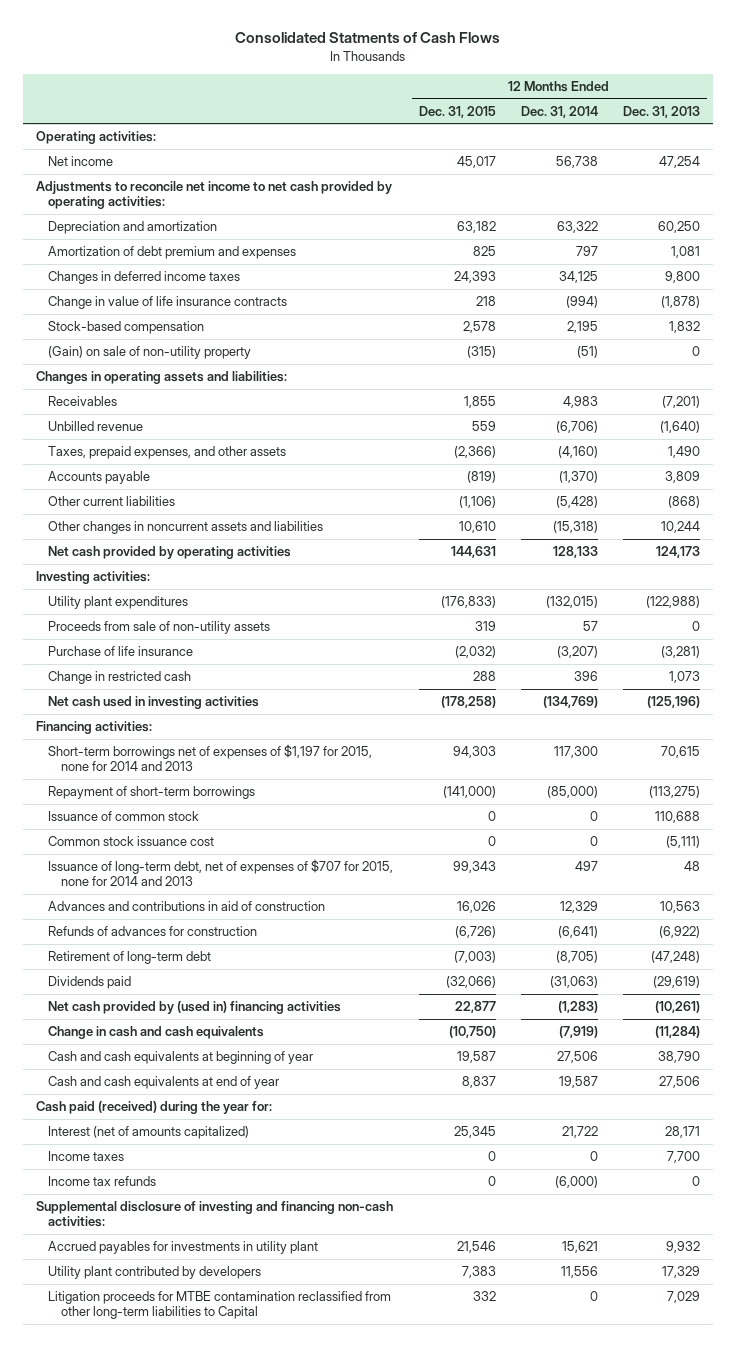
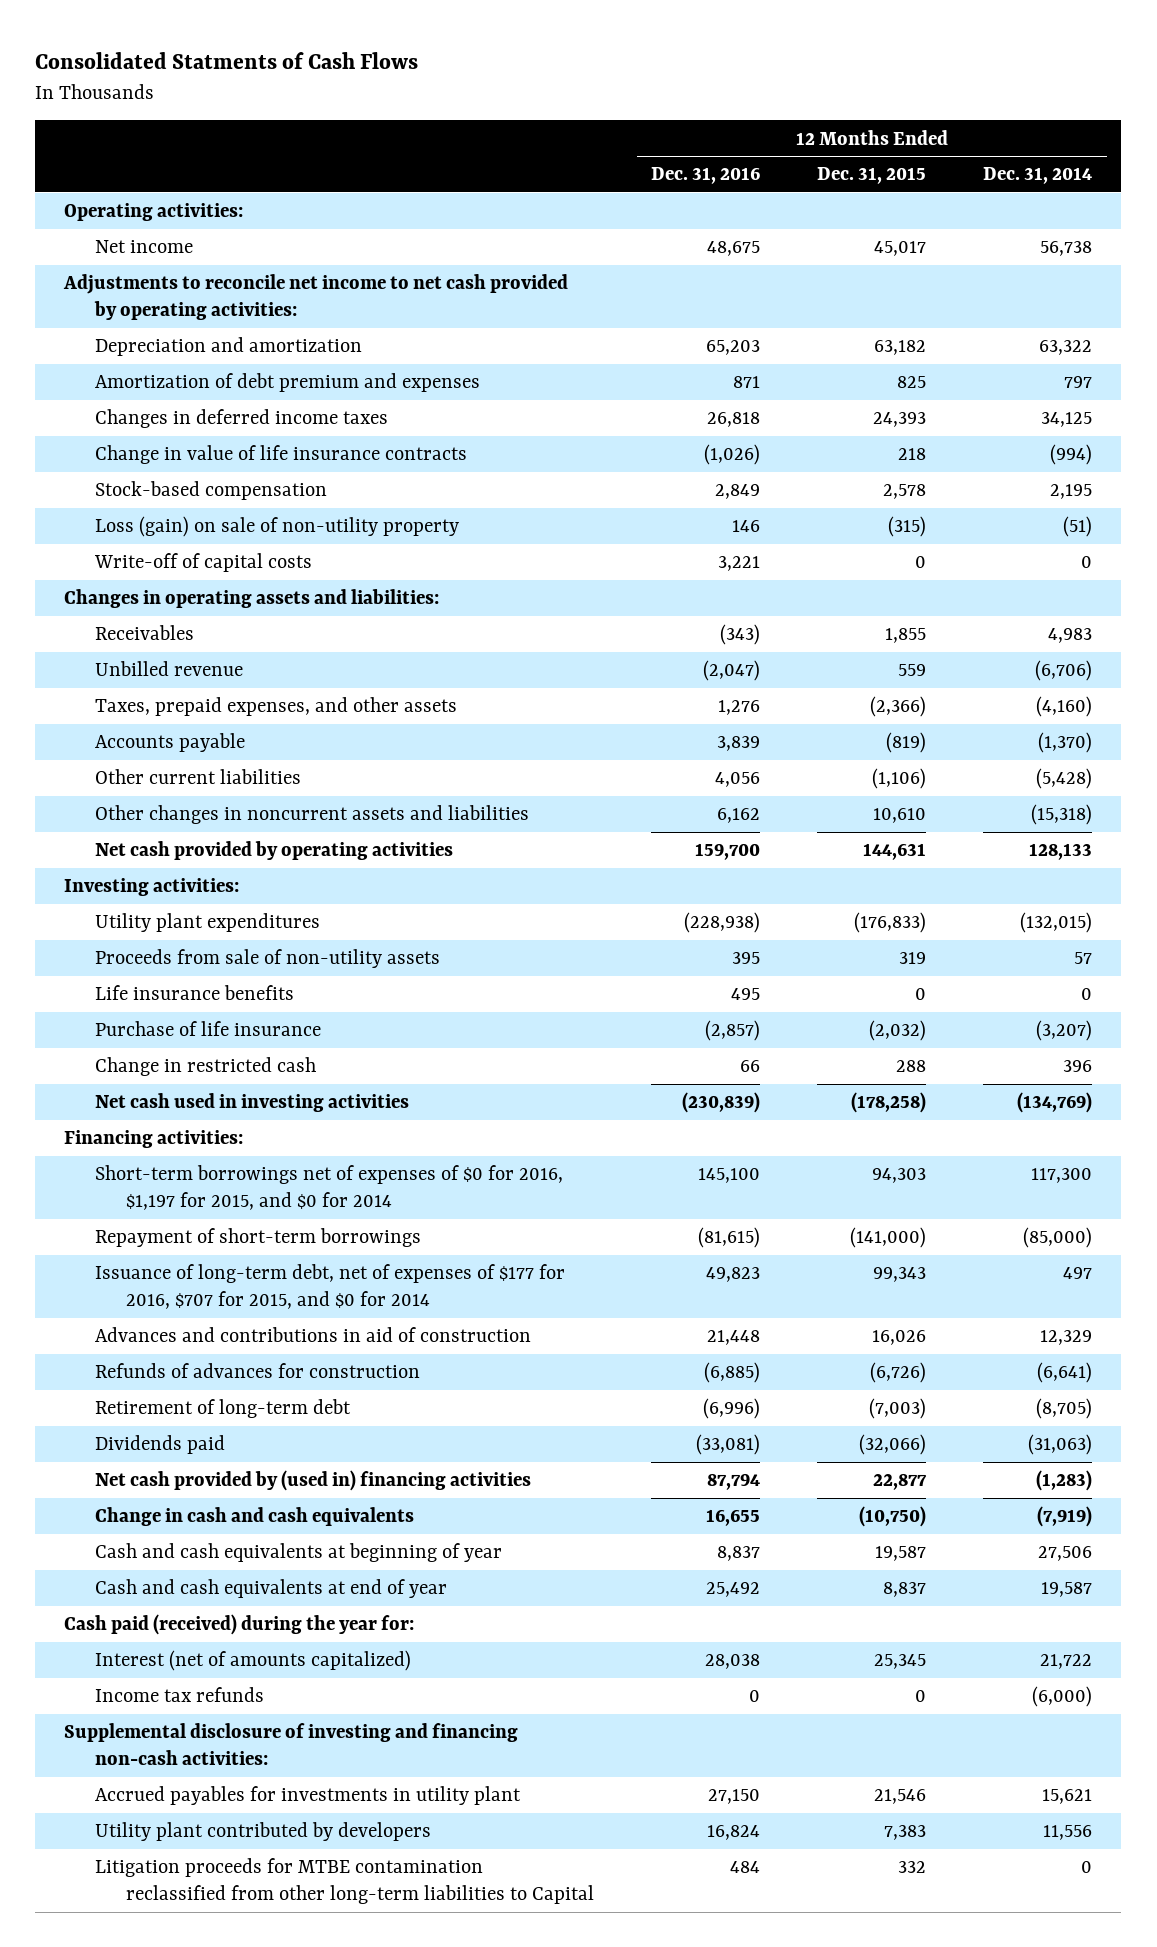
[623,105,701,118] Dec. 31, 2013 -> none
none -> [650,167,760,185] Dec. 31, 2016
[48,346,252,360] (Gain) on sale of non-utility property -> [94,516,459,538] Loss (gain) on sale of non-utility property
none -> [93,553,312,573] Write-off of capital costs
none -> [94,985,294,1001] Life insurance benefits
[48,744,373,772] Short-term borrowings net of expenses of $1,197 for 2015, none for 2014 and 2013 -> [94,1165,563,1210] Short-term borrowings net of expenses of $0 for 2016, $1,197 for 2015, and $0 for 2014
[48,811,200,822] Issuance of common stock -> none
[48,836,215,847] Common stock issuance cost -> none
[48,859,394,887] Issuance of long-term debt, net of expenses of $707 for 2015, none for 2014 and 2013 -> [94,1264,565,1309] Issuance of long-term debt, net of expenses of $177 for 2016, $707 for 2015, and $0 for 2014
[48,1151,125,1162] Income taxes -> none

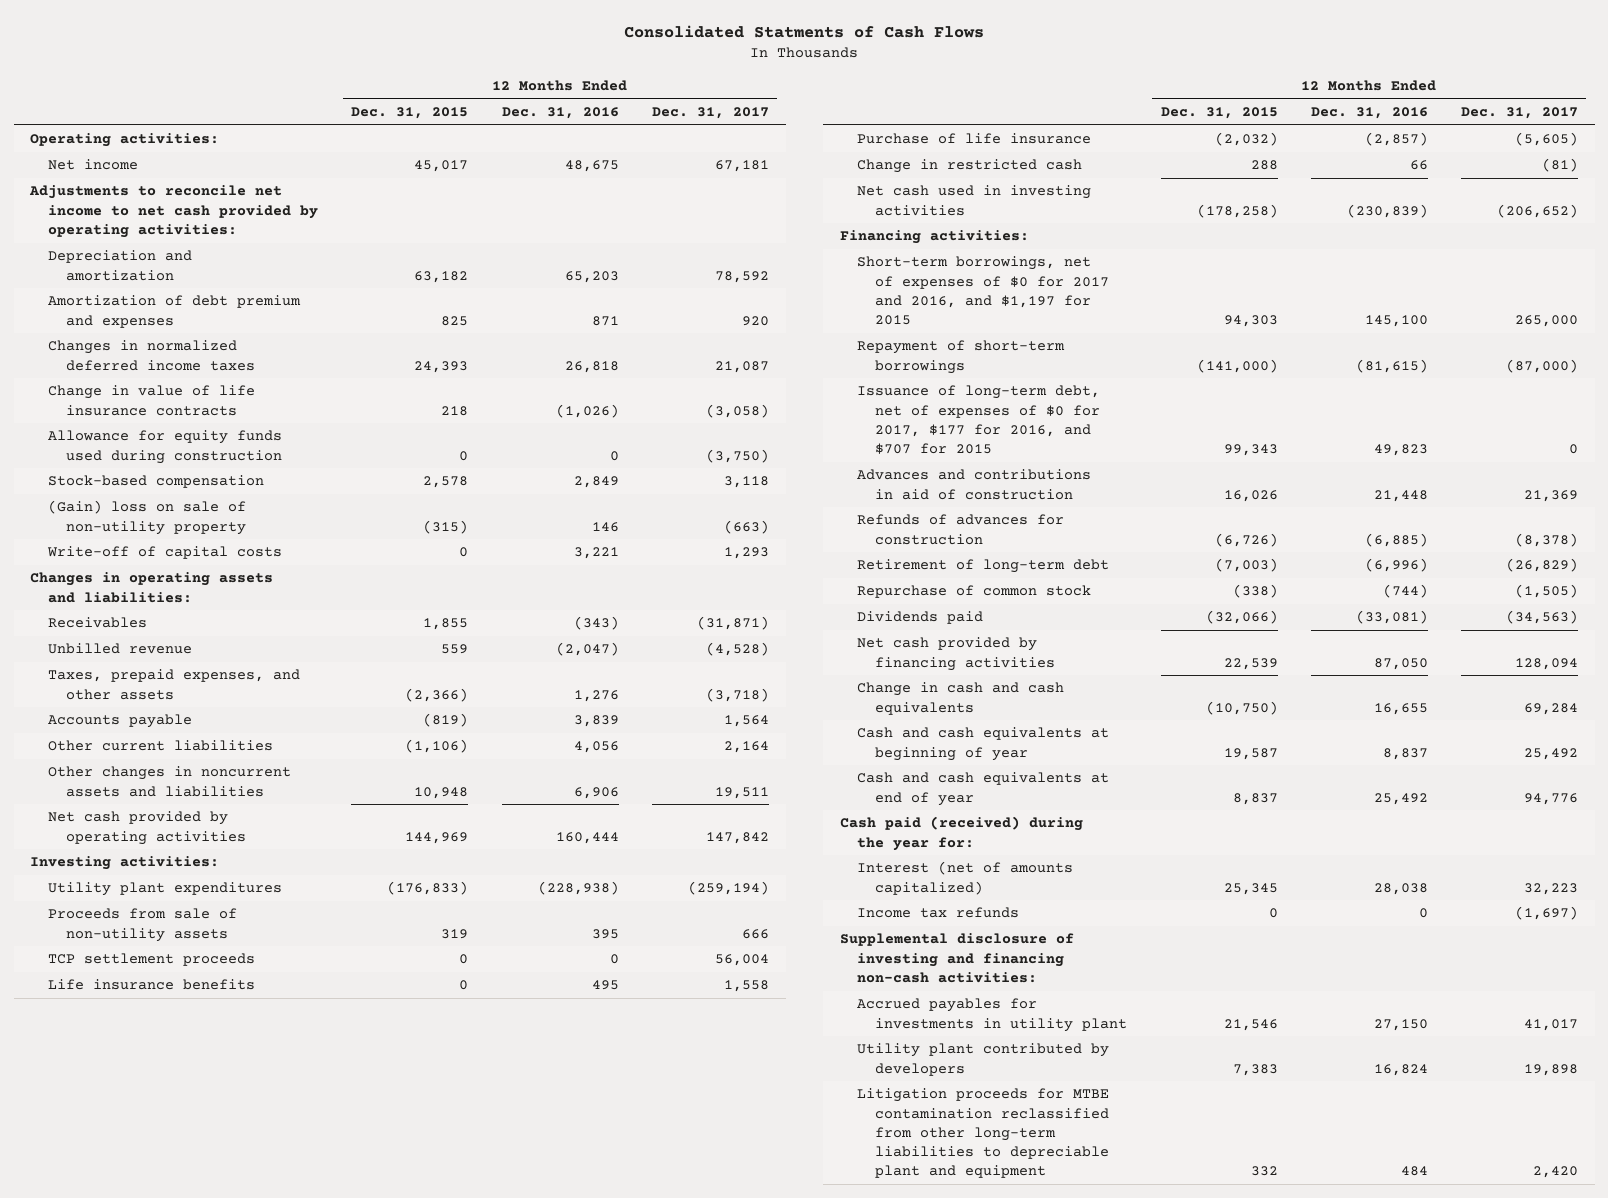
[983,167,1093,185] Dec. 31, 2014 -> none
none -> [651,107,769,120] Dec. 31, 2017
[94,409,388,429] Changes in deferred income taxes -> [48,340,255,371] Changes in normalized deferred income taxes
none -> [48,430,283,464] Allowance for equity funds used during construction
[94,516,459,538] Loss (gain) on sale of non-utility property -> [48,500,247,535] (Gain) loss on sale of non-utility property
[716,808,760,824] 6,162 -> [573,786,619,799] 6,906
[873,808,927,824] 10,610 -> [414,786,469,799] 10,948
[694,843,760,861] 159,700 -> [555,831,619,844] 160,444
[863,843,927,861] 144,631 -> [405,831,469,844] 144,969
none -> [48,953,256,967] TCP settlement proceeds
[94,1165,563,1210] Short-term borrowings net of expenses of $0 for 2016, $1,197 for 2015, and $0 for 2014 -> [857,256,1110,326] Short-term borrowings, net of expenses of $0 for 2017 and 2016, and $1,197 for 2015
[94,1264,565,1309] Issuance of long-term debt, net of expenses of $177 for 2016, $707 for 2015, and $0 for 2014 -> [857,385,1101,455] Issuance of long-term debt, net of expenses of $0 for 2017, $177 for 2016, and $707 for 2015
none -> [857,585,1092,599] Repurchase of common stock
[94,1470,531,1492] Net cash provided by (used in) financing activities -> [857,637,1056,671] Net cash provided by financing activities
[706,1473,760,1491] 87,794 -> [1373,657,1428,670] 87,050
[873,1473,928,1491] 22,877 -> [1223,657,1278,670] 22,539
[94,1858,594,1904] Litigation proceeds for MTBE contamination reclassified from other long-term liabilities to Capital -> [857,1088,1110,1179] Litigation proceeds for MTBE contamination reclassified from other long-term liabilities to depreciable plant and equipment

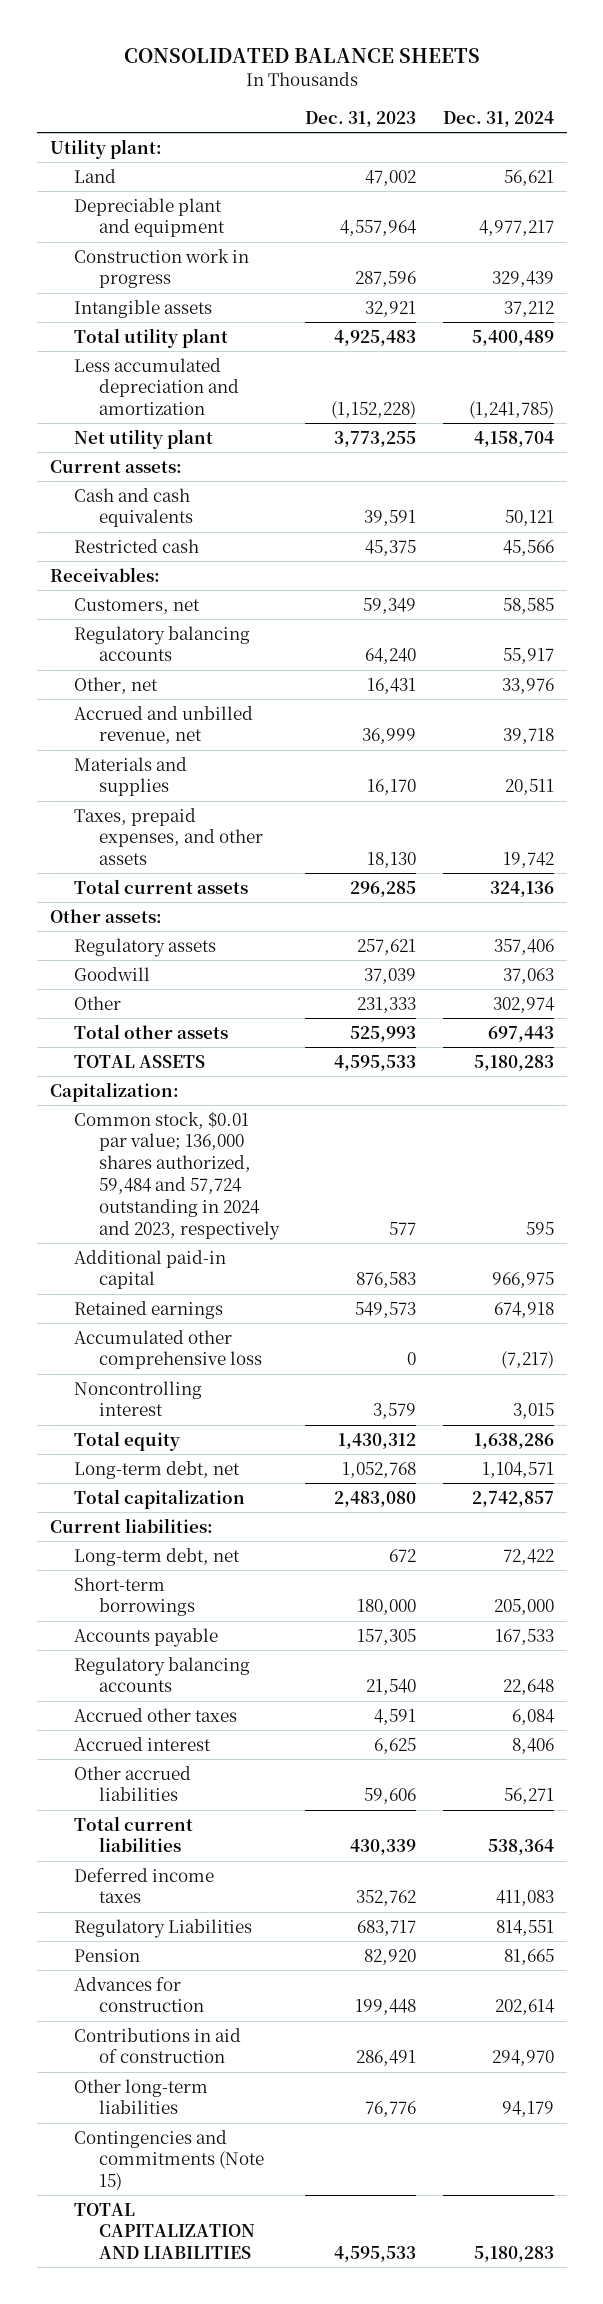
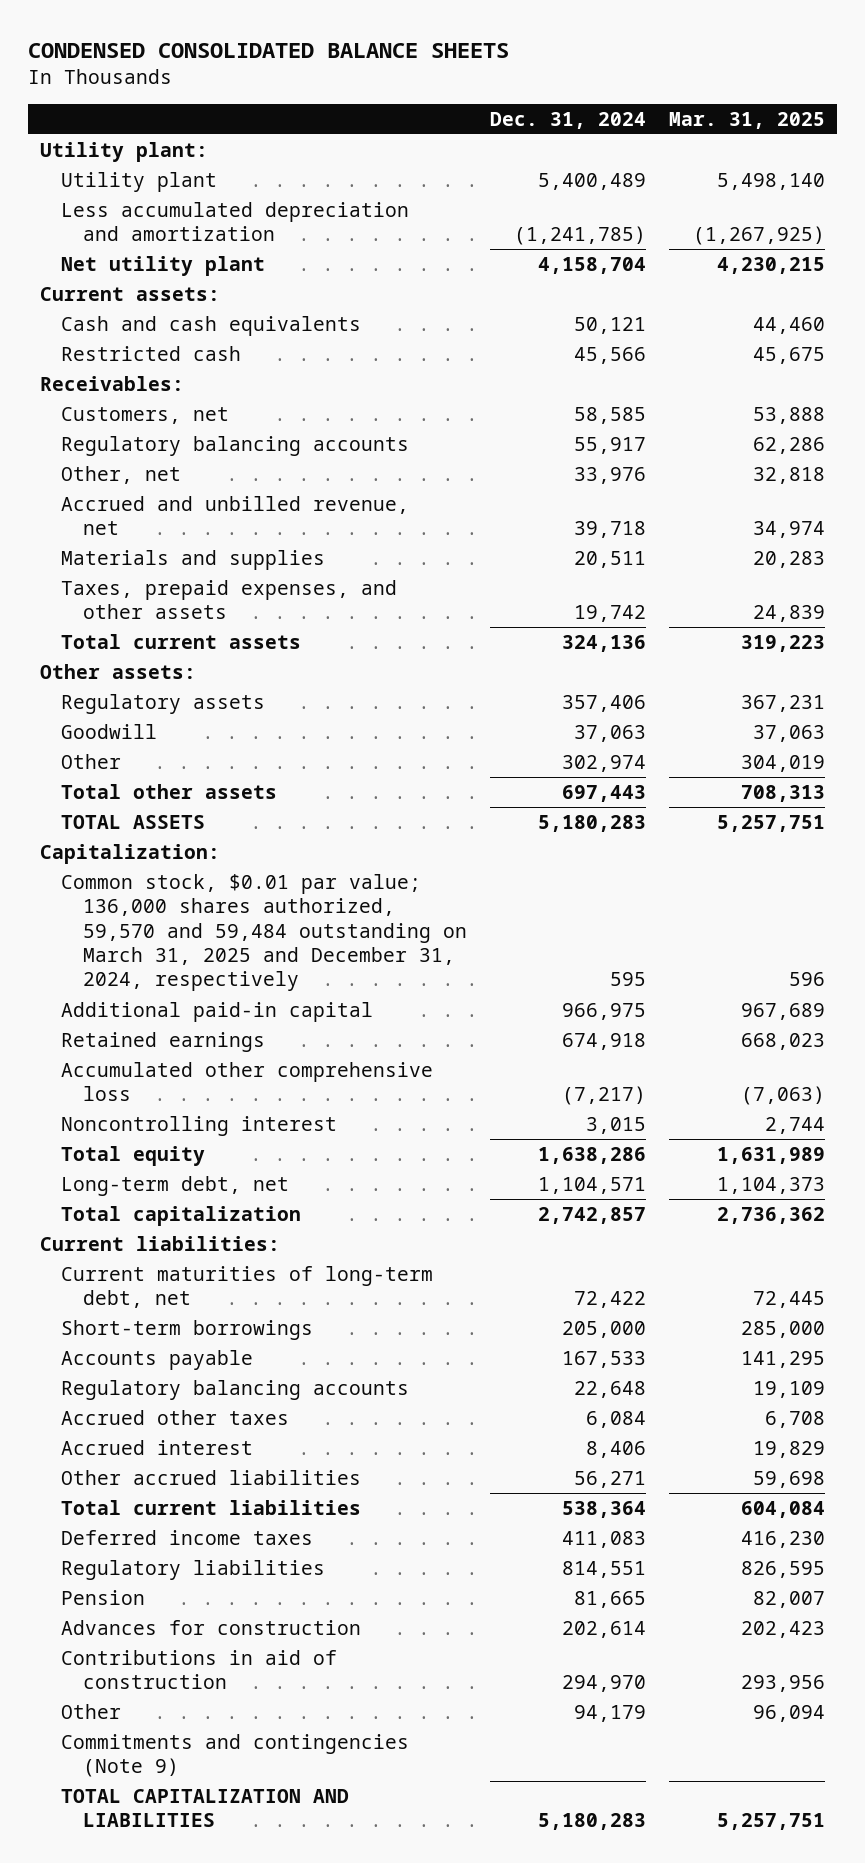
[123,48,480,64] CONSOLIDATED BALANCE SHEETS -> [28,43,510,59] CONDENSED CONSOLIDATED BALANCE SHEETS
[305,111,417,128] Dec. 31, 2023 -> none
none -> [669,111,826,129] Mar. 31, 2025
[74,168,117,183] Land -> none
[74,197,225,238] Depreciable plant and equipment -> none
[74,248,250,289] Construction work in progress -> none
[74,299,213,318] Intangible assets -> none
[74,327,229,348] Total utility plant -> [61,172,218,193] Utility plant
[74,1110,280,1241] Common stock, $0.01 par value; 136,000 shares authorized, 59,484 and 57,724 outstanding in 2024 and 2023, respectively -> [61,874,467,992] Common stock, $0.01 par value; 136,000 shares authorized, 59,570 and 59,484 outstanding on March 31, 2025 and December 31, 2024, respectively
[74,1547,241,1566] Long-term debt, net -> [61,1266,434,1309] Current maturities of long-term debt, net
[74,1918,253,1938] Regulatory Liabilities -> [61,1560,326,1581] Regulatory liabilities
[74,2078,209,2115] Other long-term liabilities -> [61,1704,122,1720] Other
[74,2129,264,2192] Contingencies and commitments (Note 15) -> [61,1734,410,1778] Commitments and contingencies (Note 9)

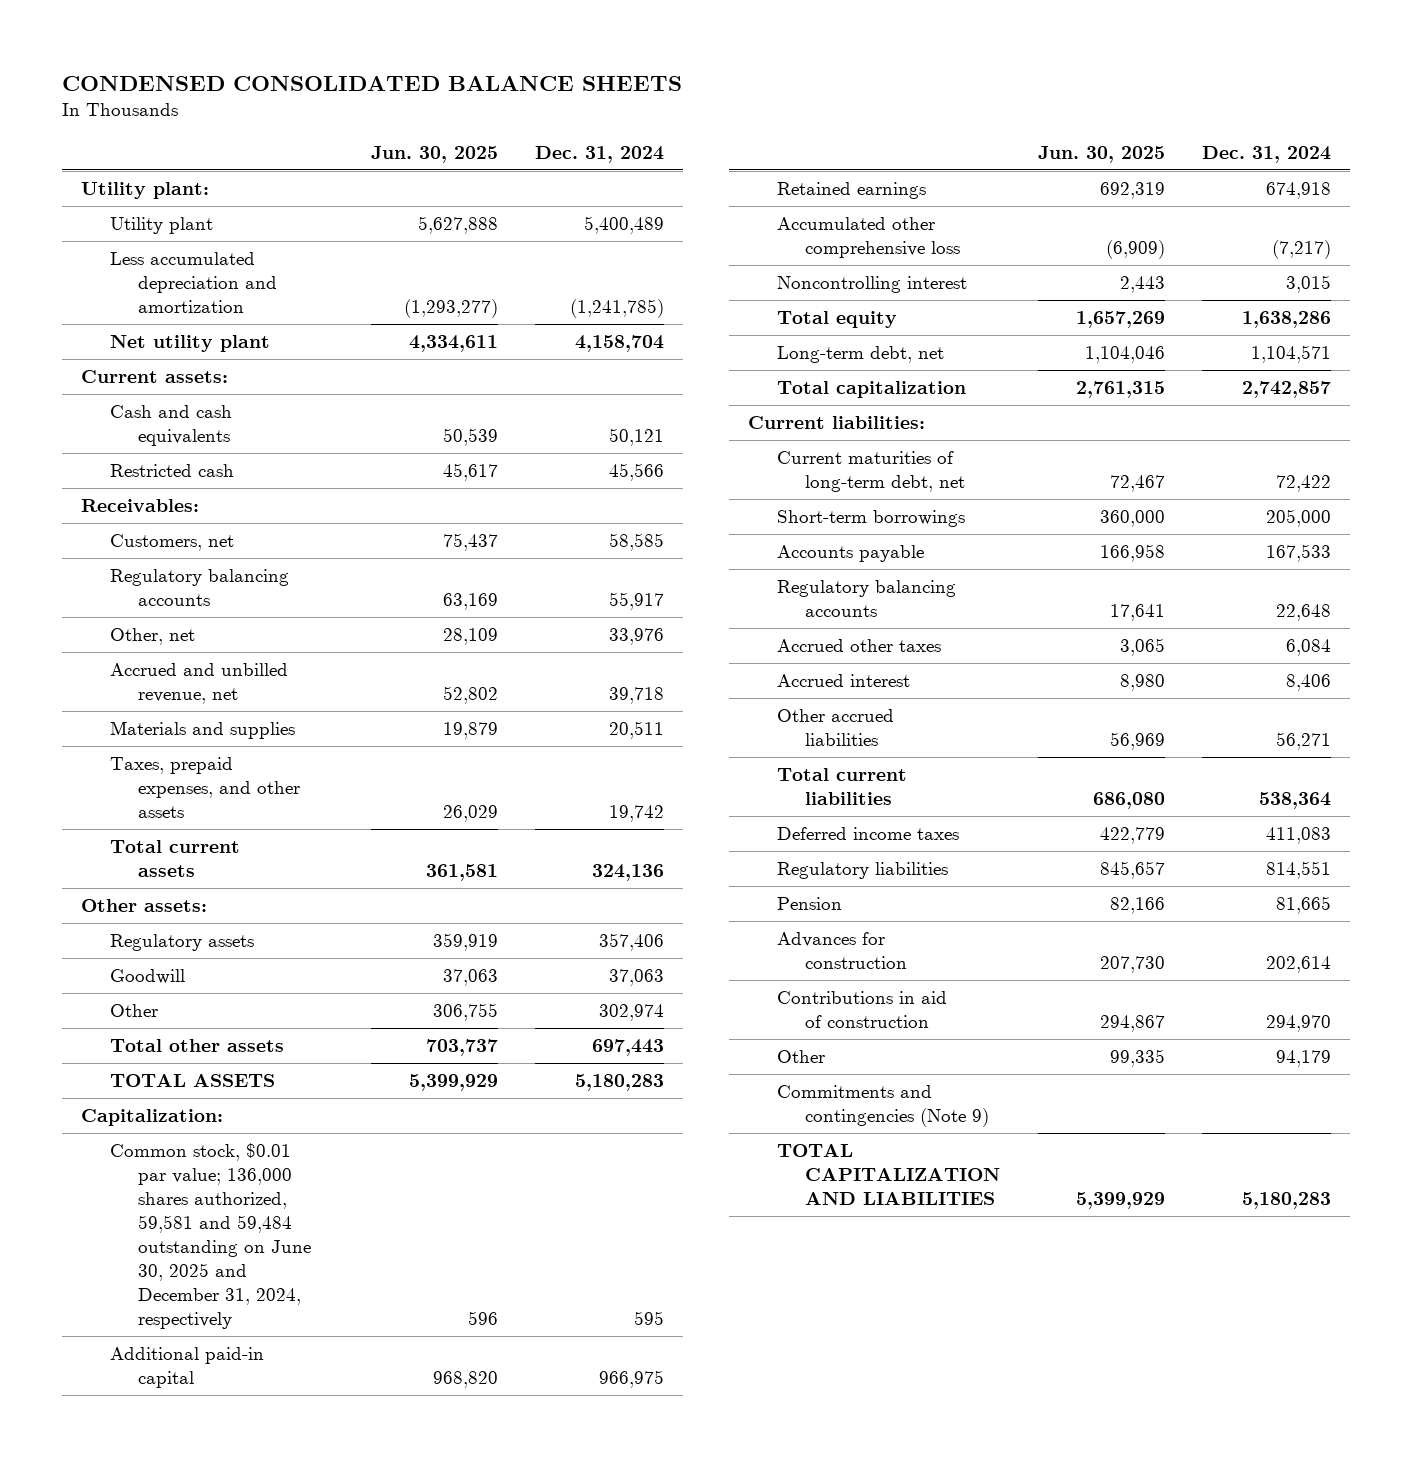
[669,111,826,129] Mar. 31, 2025 -> none
none -> [370,145,498,163] Jun. 30, 2025
[61,874,467,992] Common stock, $0.01 par value; 136,000 shares authorized, 59,570 and 59,484 outstanding on March 31, 2025 and December 31, 2024, respectively -> [109,1142,312,1330] Common stock, $0.01 par value; 136,000 shares authorized, 59,581 and 59,484 outstanding on June 30, 2025 and December 31, 2024, respectively

